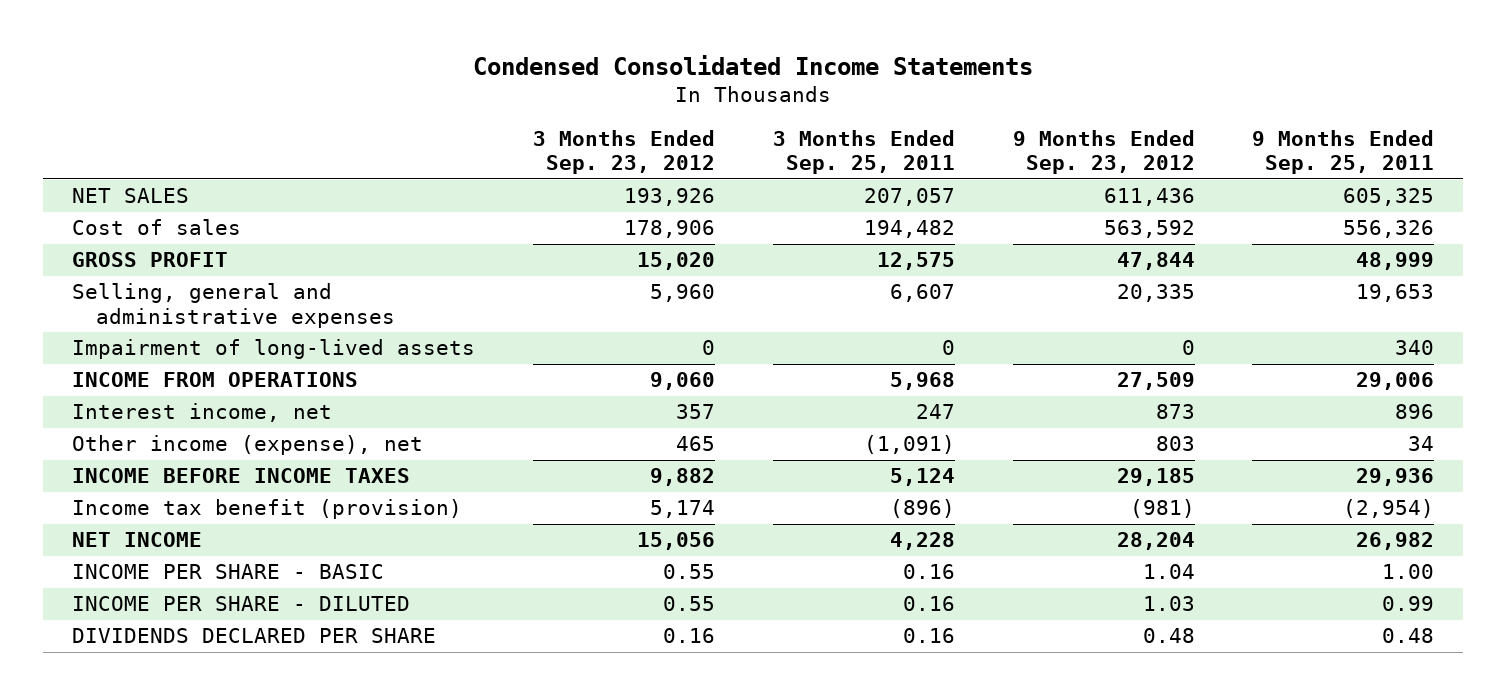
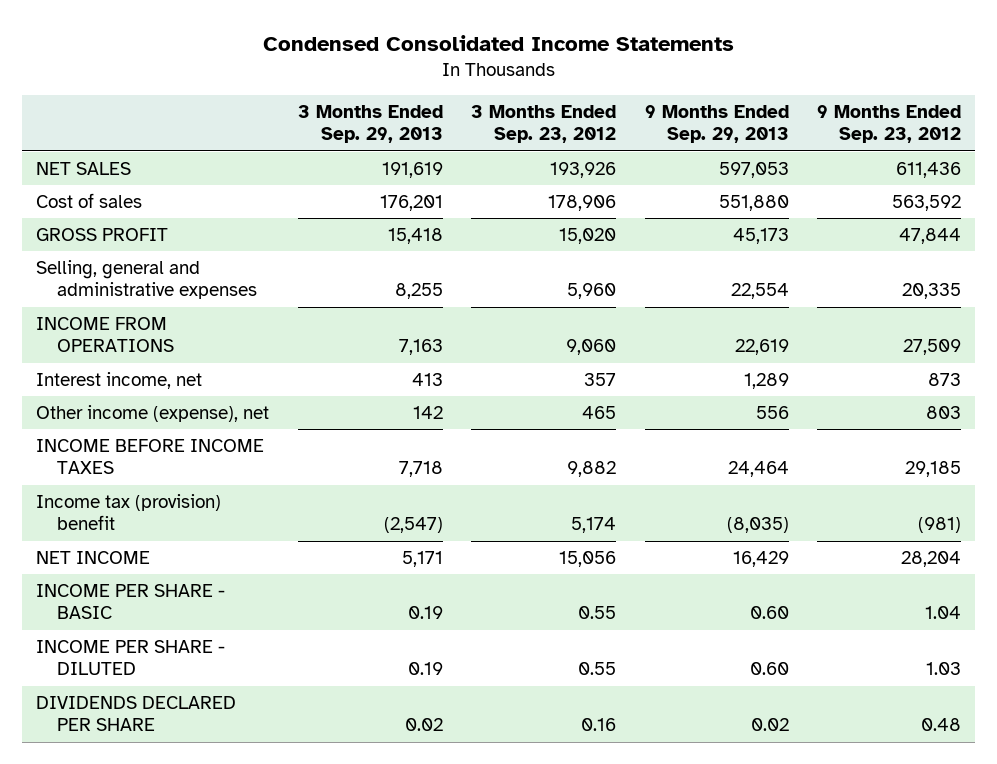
[772,129,955,175] 3 Months Ended Sep. 25, 2011 -> none
[1252,129,1435,175] 9 Months Ended Sep. 25, 2011 -> none
none -> [297,104,443,144] 3 Months Ended Sep. 29, 2013
none -> [644,104,789,144] 9 Months Ended Sep. 29, 2013
[72,339,476,360] Impairment of long-lived assets -> none
[72,499,463,520] Income tax benefit (provision) -> [36,493,222,531] Income tax (provision) benefit

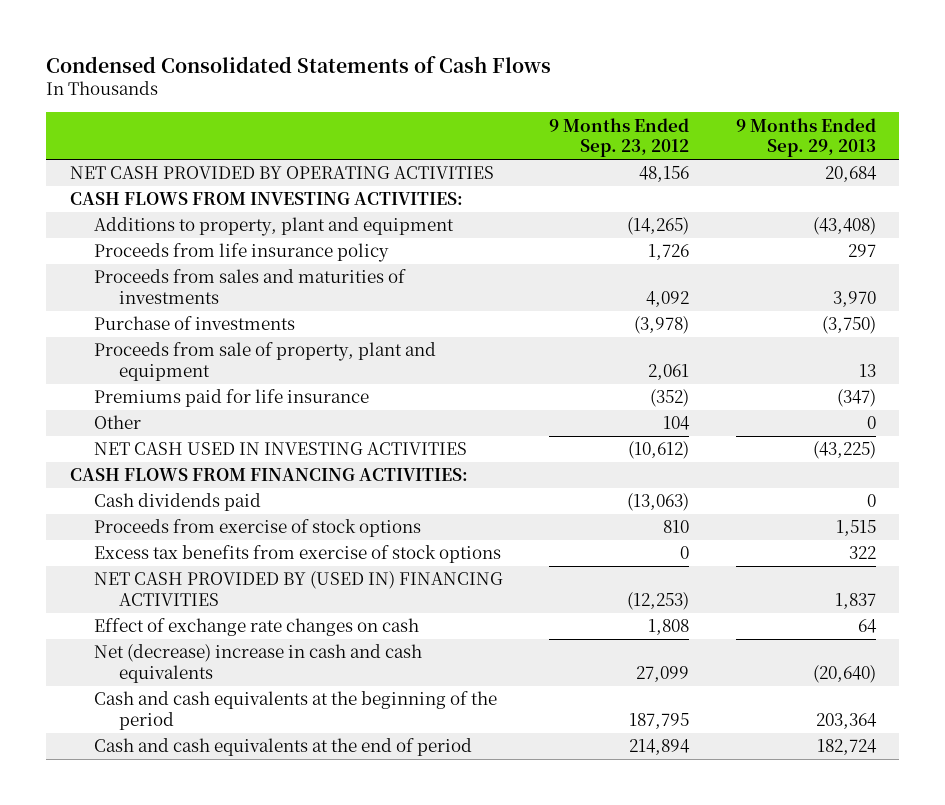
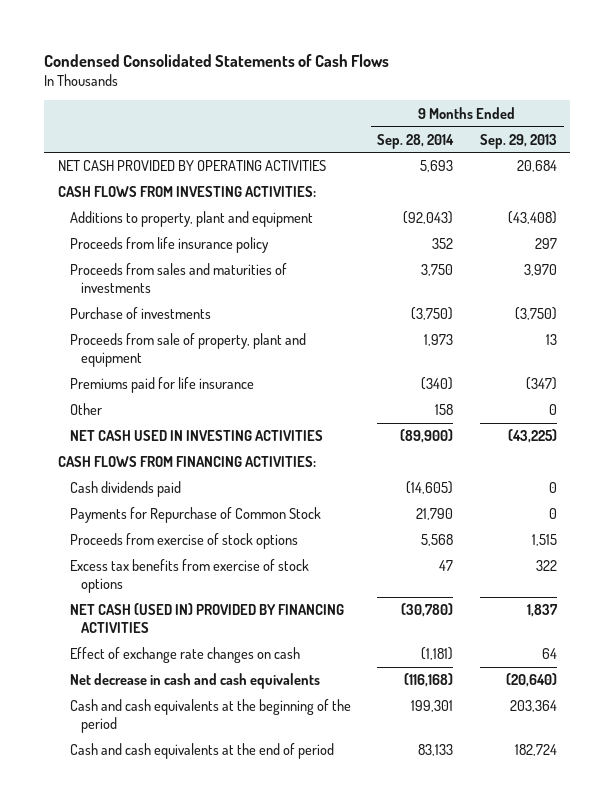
[549,117,690,158] 9 Months Ended Sep. 23, 2012 -> none
none -> [377,133,455,149] Sep. 28, 2014
none -> [69,507,321,524] Payments for Repurchase of Common Stock
[94,571,504,606] NET CASH PROVIDED BY (USED IN) FINANCING ACTIVITIES -> [69,603,344,634] NET CASH (USED IN) PROVIDED BY FINANCING ACTIVITIES
[94,644,423,683] Net (decrease) increase in cash and cash equivalents -> [69,673,320,690] Net decrease in cash and cash equivalents

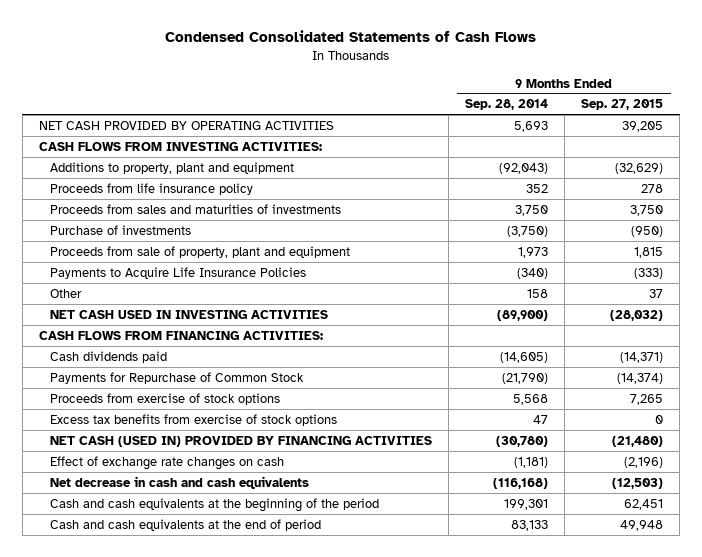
[480,133,558,149] Sep. 29, 2013 -> none
none -> [581,99,664,111] Sep. 27, 2015
[69,377,254,394] Premiums paid for life insurance -> [50,266,307,279] Payments to Acquire Life Insurance Policies
[416,508,454,521] 21,790 -> [502,372,549,384] (21,790)

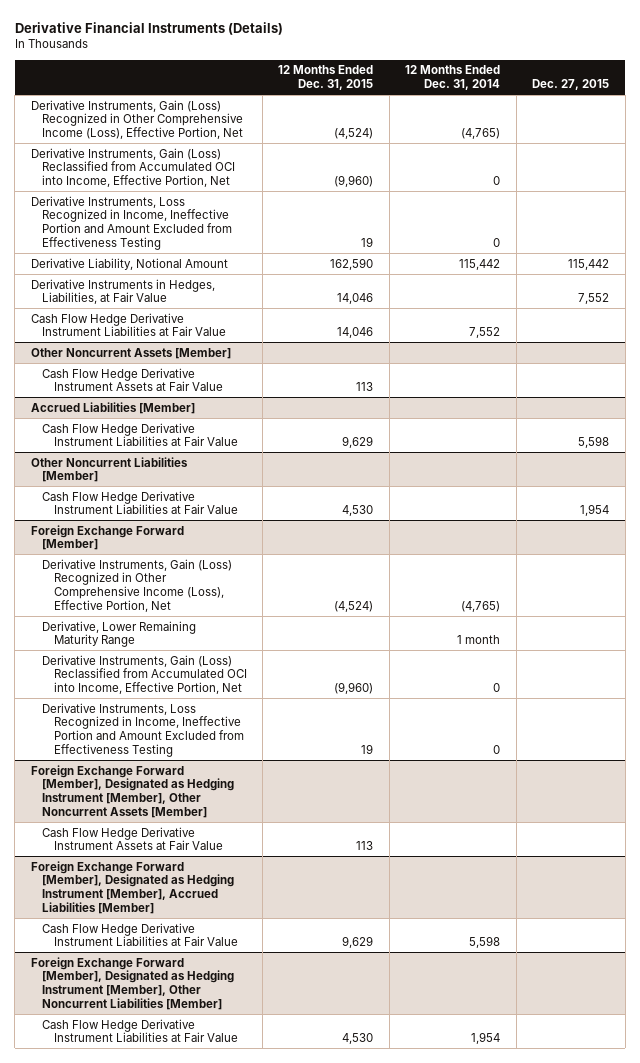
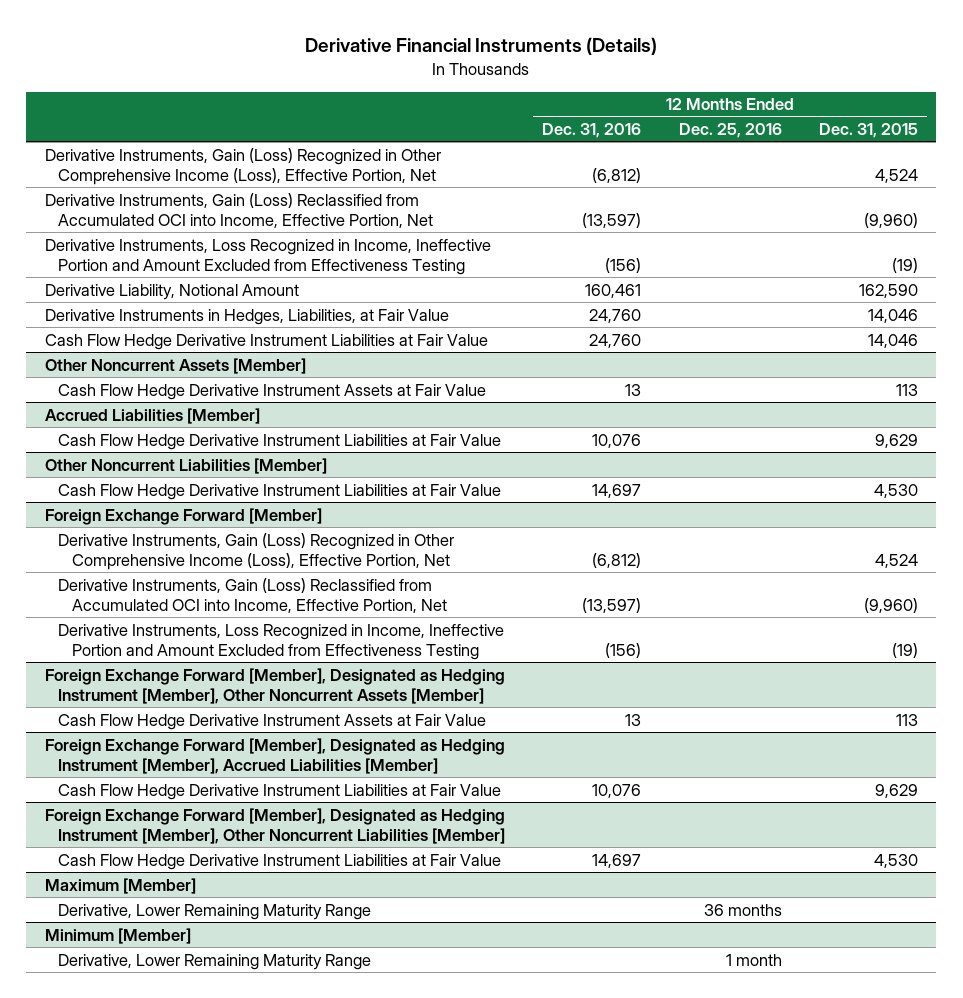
[405,65,501,90] 12 Months Ended Dec. 31, 2014 -> none
[532,78,610,90] Dec. 27, 2015 -> none
none -> [542,123,642,139] Dec. 31, 2016
none -> [678,123,782,139] Dec. 25, 2016
[334,127,374,139] (4,524) -> [874,168,918,183] 4,524
[361,236,374,247] 19 -> [891,257,918,273] (19)
[42,620,197,648] Derivative, Lower Remaining Maturity Range -> none
[334,600,374,612] (4,524) -> [874,553,918,568] 4,524
[361,743,374,754] 19 -> [891,642,918,658] (19)
none -> [44,877,196,894] Maximum [Member]
none -> [58,903,372,920] Derivative, Lower Remaining Maturity Range
none -> [44,927,191,944] Minimum [Member]
none -> [58,953,372,970] Derivative, Lower Remaining Maturity Range

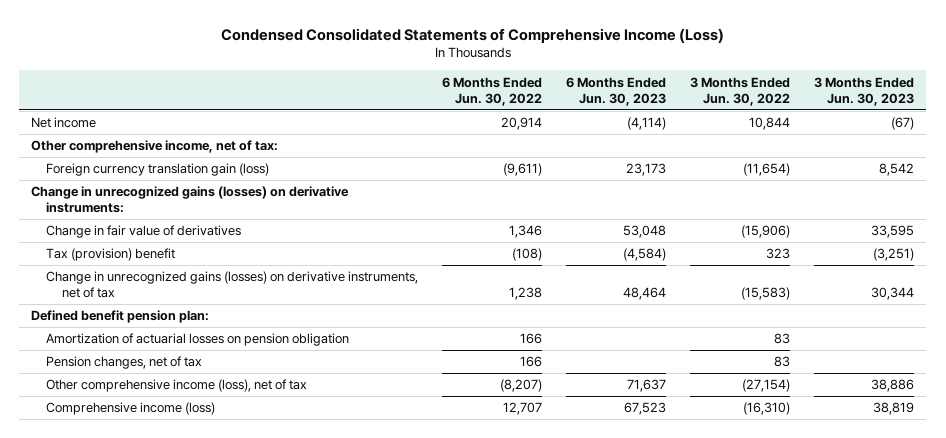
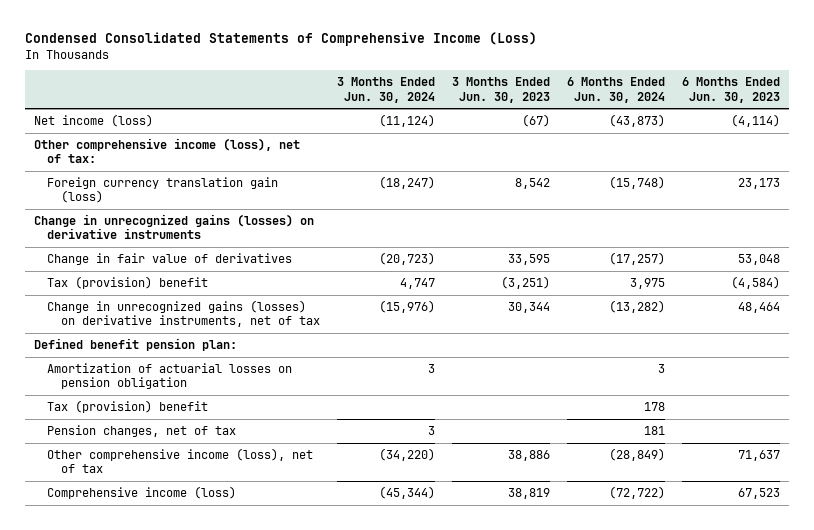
[442,76,543,106] 6 Months Ended Jun. 30, 2022 -> none
[690,76,791,106] 3 Months Ended Jun. 30, 2022 -> none
none -> [336,77,435,103] 3 Months Ended Jun. 30, 2024
none -> [567,77,666,103] 6 Months Ended Jun. 30, 2024
[31,117,97,129] Net income -> [33,113,153,127] Net income (loss)
[31,140,279,154] Other comprehensive income, net of tax: -> [33,137,300,164] Other comprehensive income (loss), net of tax:
[31,186,350,214] Change in unrecognized gains (losses) on derivative instruments: -> [33,213,314,240] Change in unrecognized gains (losses) on derivative instruments
none -> [47,399,209,413] Tax (provision) benefit

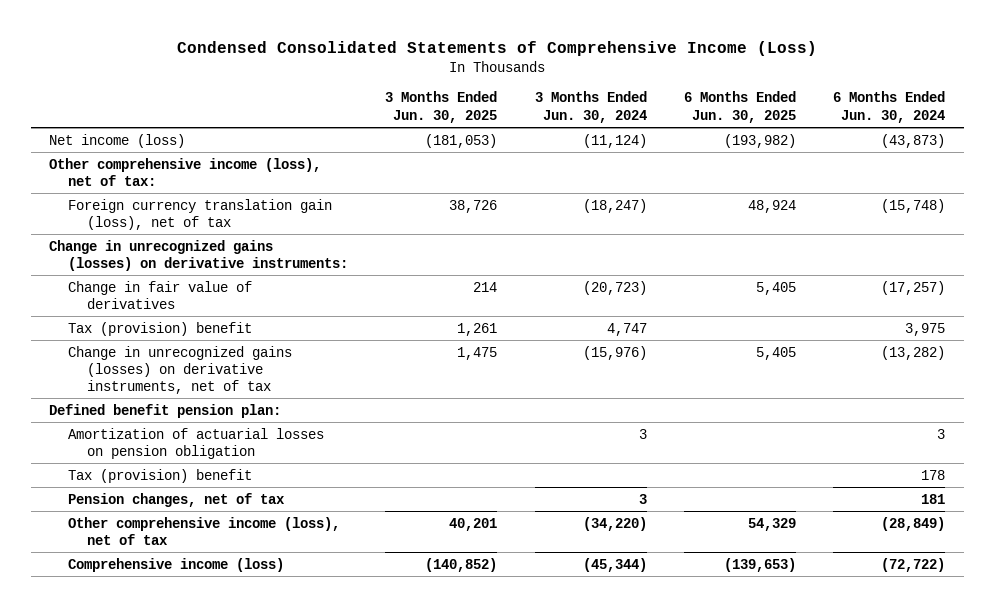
[451,77,550,103] 3 Months Ended Jun. 30, 2023 -> none
[682,77,781,103] 6 Months Ended Jun. 30, 2023 -> none
none -> [385,91,498,123] 3 Months Ended Jun. 30, 2025
none -> [684,91,797,123] 6 Months Ended Jun. 30, 2025
[47,176,279,204] Foreign currency translation gain (loss) -> [68,198,333,230] Foreign currency translation gain (loss), net of tax
[33,213,314,240] Change in unrecognized gains (losses) on derivative instruments -> [49,239,349,271] Change in unrecognized gains (losses) on derivative instruments:

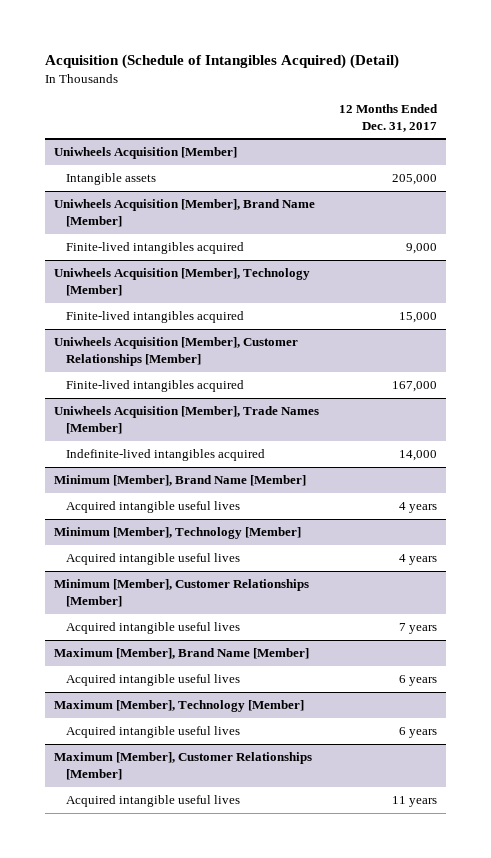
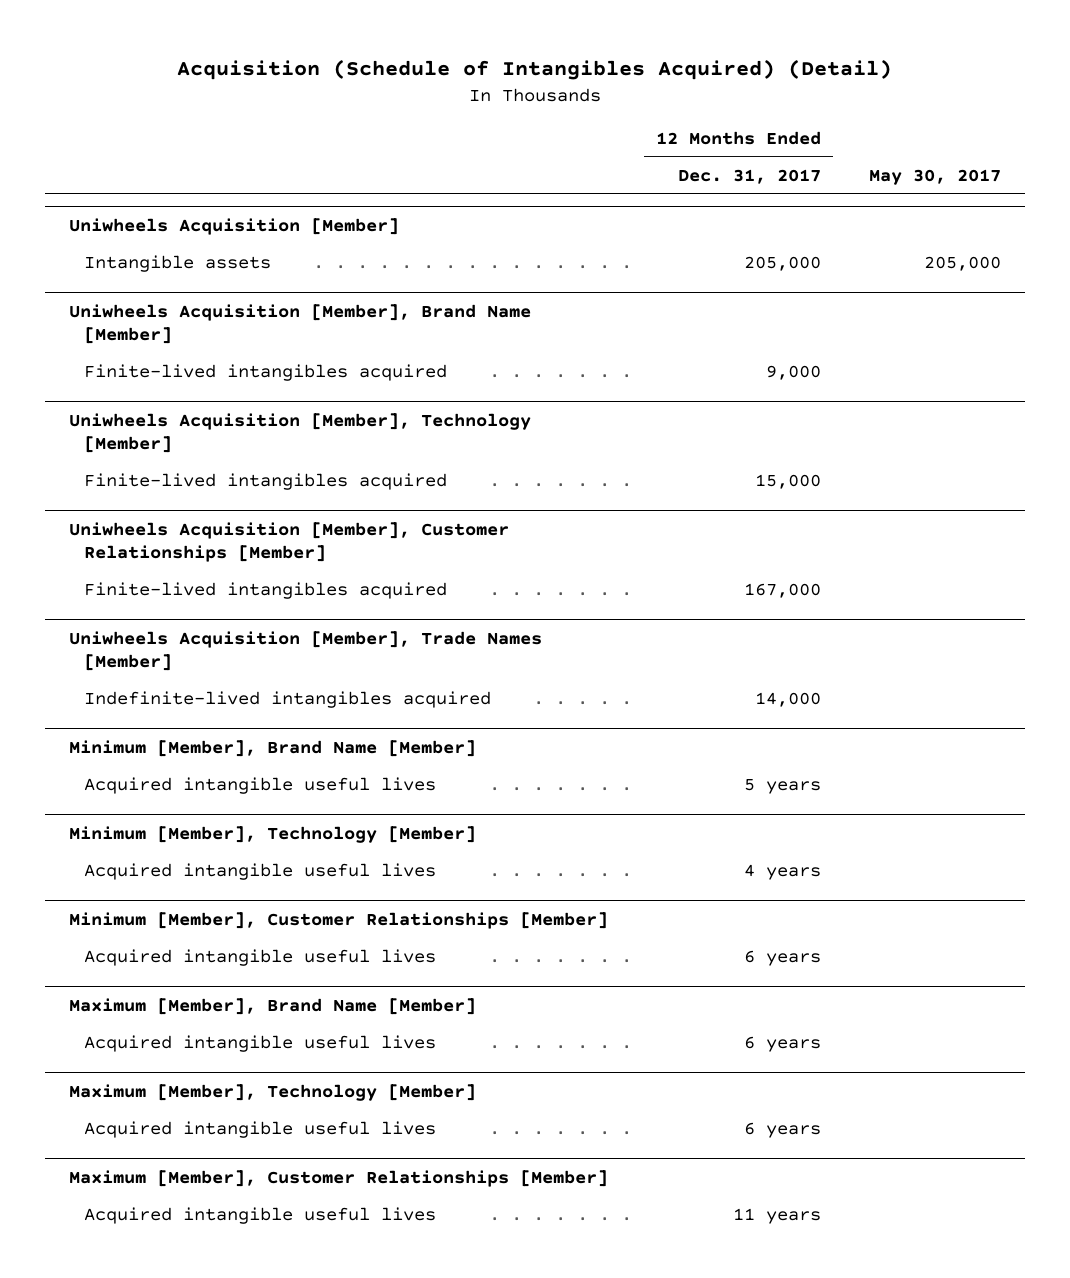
none -> [869,168,1002,185] May 30, 2017
[398,502,437,514] 4 years -> [744,779,822,795] 5 years
[398,623,437,635] 7 years -> [744,950,822,967] 6 years

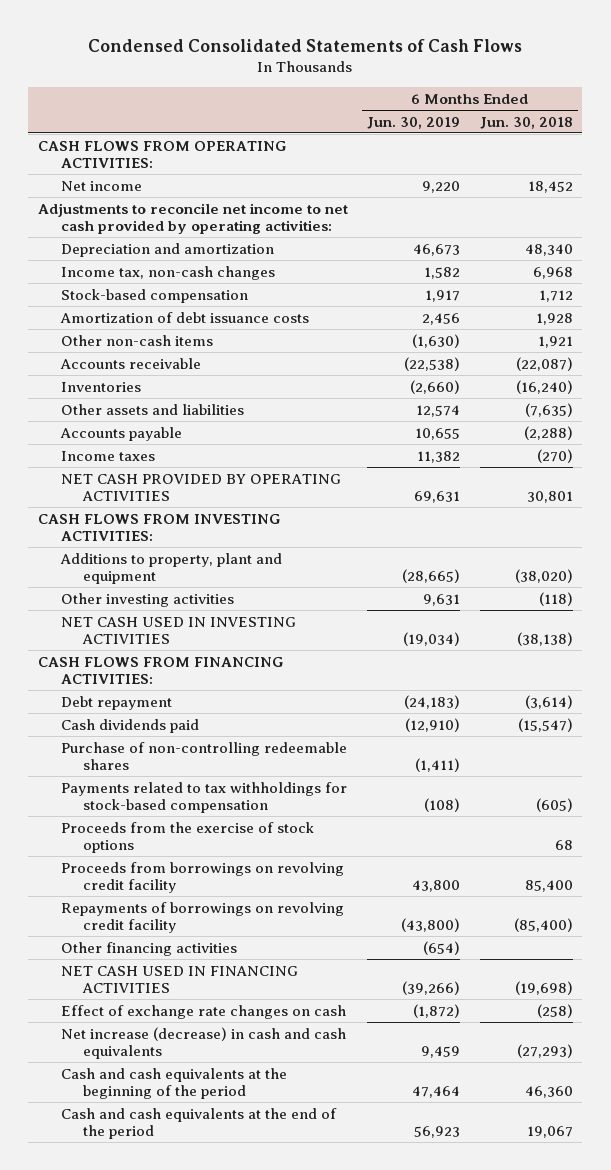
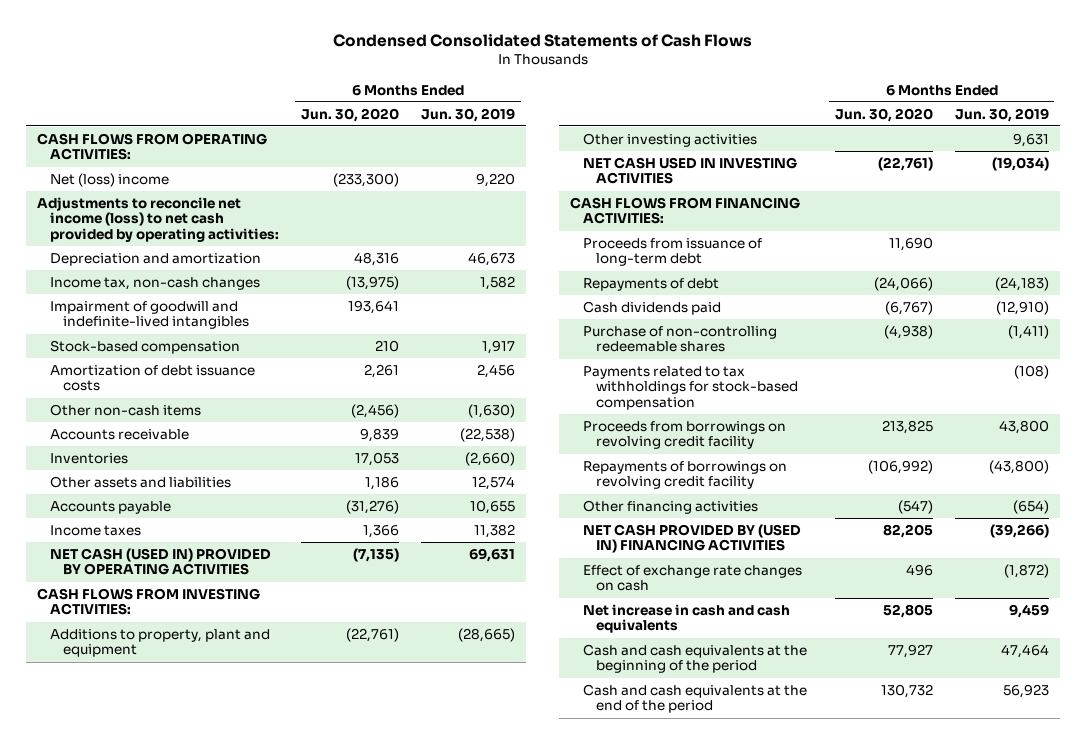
[479,116,573,129] Jun. 30, 2018 -> none
none -> [300,107,399,122] Jun. 30, 2020
[60,180,142,191] Net income -> [49,172,169,187] Net (loss) income
[37,202,348,235] Adjustments to reconcile net income to net cash provided by operating activities: -> [36,196,279,242] Adjustments to reconcile net income (loss) to net cash provided by operating activities:
none -> [49,300,249,330] Impairment of goodwill and indefinite-lived intangibles
[60,473,341,502] NET CASH PROVIDED BY OPERATING ACTIVITIES -> [49,547,271,576] NET CASH (USED IN) PROVIDED BY OPERATING ACTIVITIES
none -> [583,237,763,267] Proceeds from issuance of long-term debt
[60,695,172,710] Debt repayment -> [583,277,720,291] Repayments of debt
[60,821,314,854] Proceeds from the exercise of stock options -> none
[60,965,298,994] NET CASH USED IN FINANCING ACTIVITIES -> [583,523,802,554] NET CASH PROVIDED BY (USED IN) FINANCING ACTIVITIES
[60,1026,346,1060] Net increase (decrease) in cash and cash equivalents -> [583,603,791,634] Net increase in cash and cash equivalents

